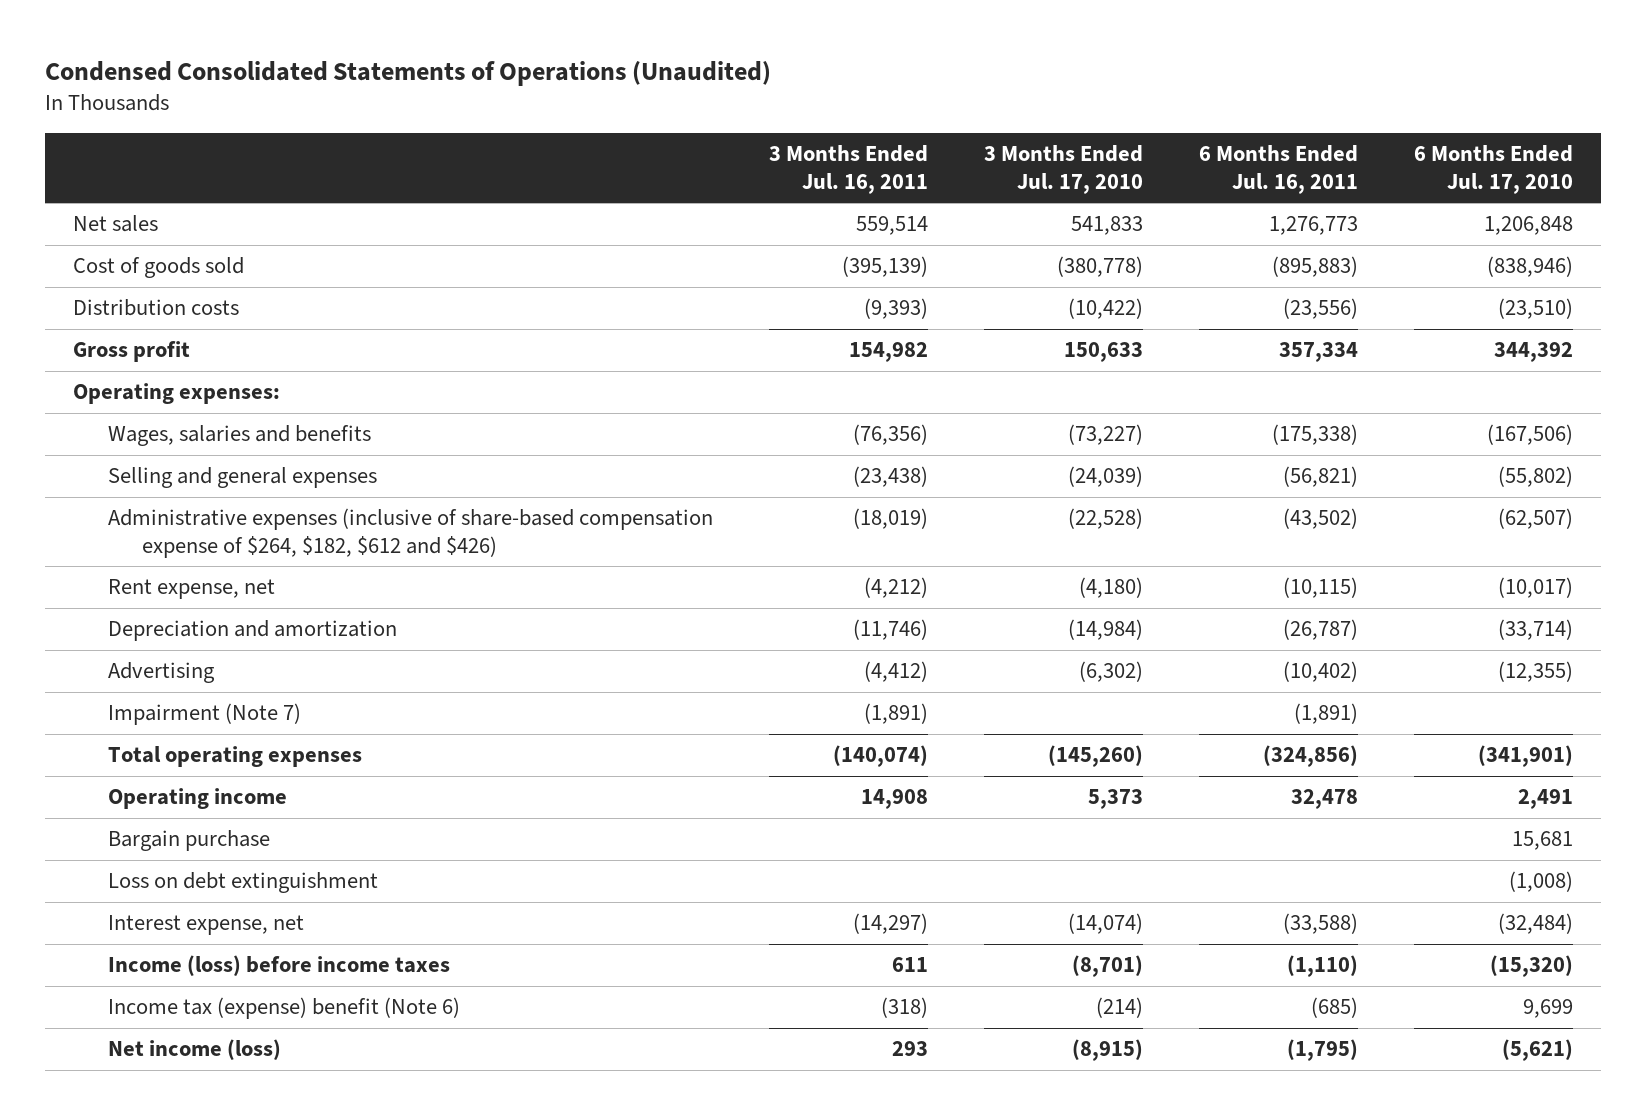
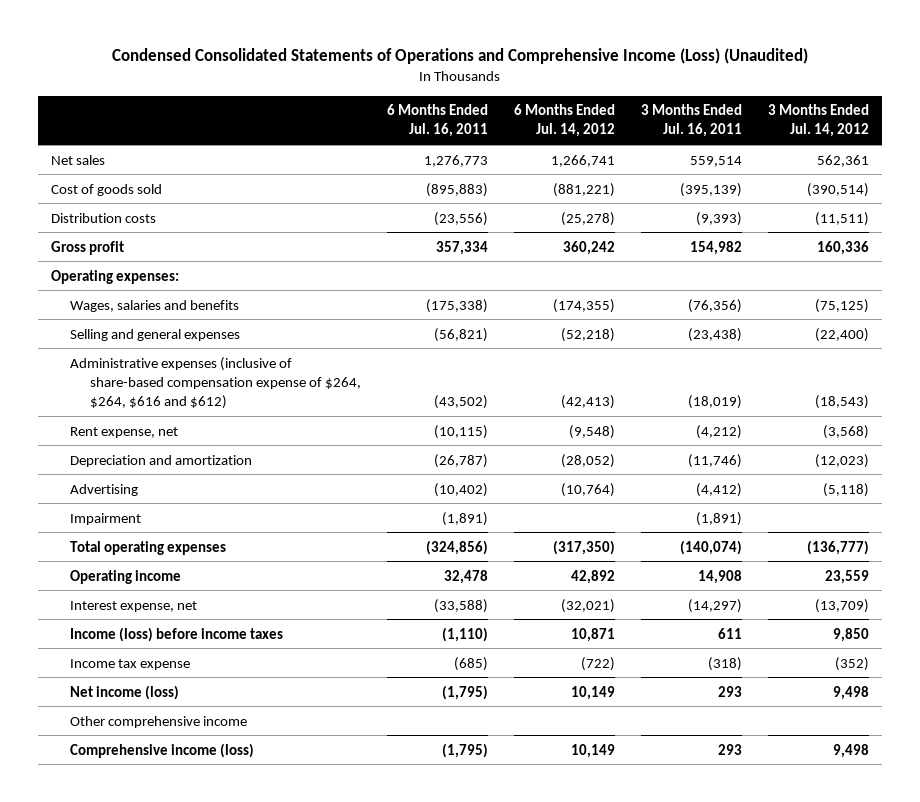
[44,60,771,86] Condensed Consolidated Statements of Operations (Unaudited) -> [111,47,808,64] Condensed Consolidated Statements of Operations and Comprehensive Income (Loss) (Unaudited)
[983,145,1143,195] 3 Months Ended Jul. 17, 2010 -> none
[1413,145,1573,195] 6 Months Ended Jul. 17, 2010 -> none
none -> [513,104,615,138] 6 Months Ended Jul. 14, 2012
none -> [768,104,870,138] 3 Months Ended Jul. 14, 2012
[107,508,713,559] Administrative expenses (inclusive of share-based compensation expense of $264, $182, $612 and $426) -> [70,356,361,409] Administrative expenses (inclusive of share-based compensation expense of $264, $264, $616 and $612)
[107,703,301,726] Impairment (Note 7) -> [70,512,142,525] Impairment
[107,830,270,852] Bargain purchase -> none
[107,872,378,894] Loss on debt extinguishment -> none
[107,997,460,1020] Income tax (expense) benefit (Note 6) -> [70,658,191,670] Income tax expense
none -> [70,715,248,728] Other comprehensive income
none -> [70,742,255,758] Comprehensive income (loss)

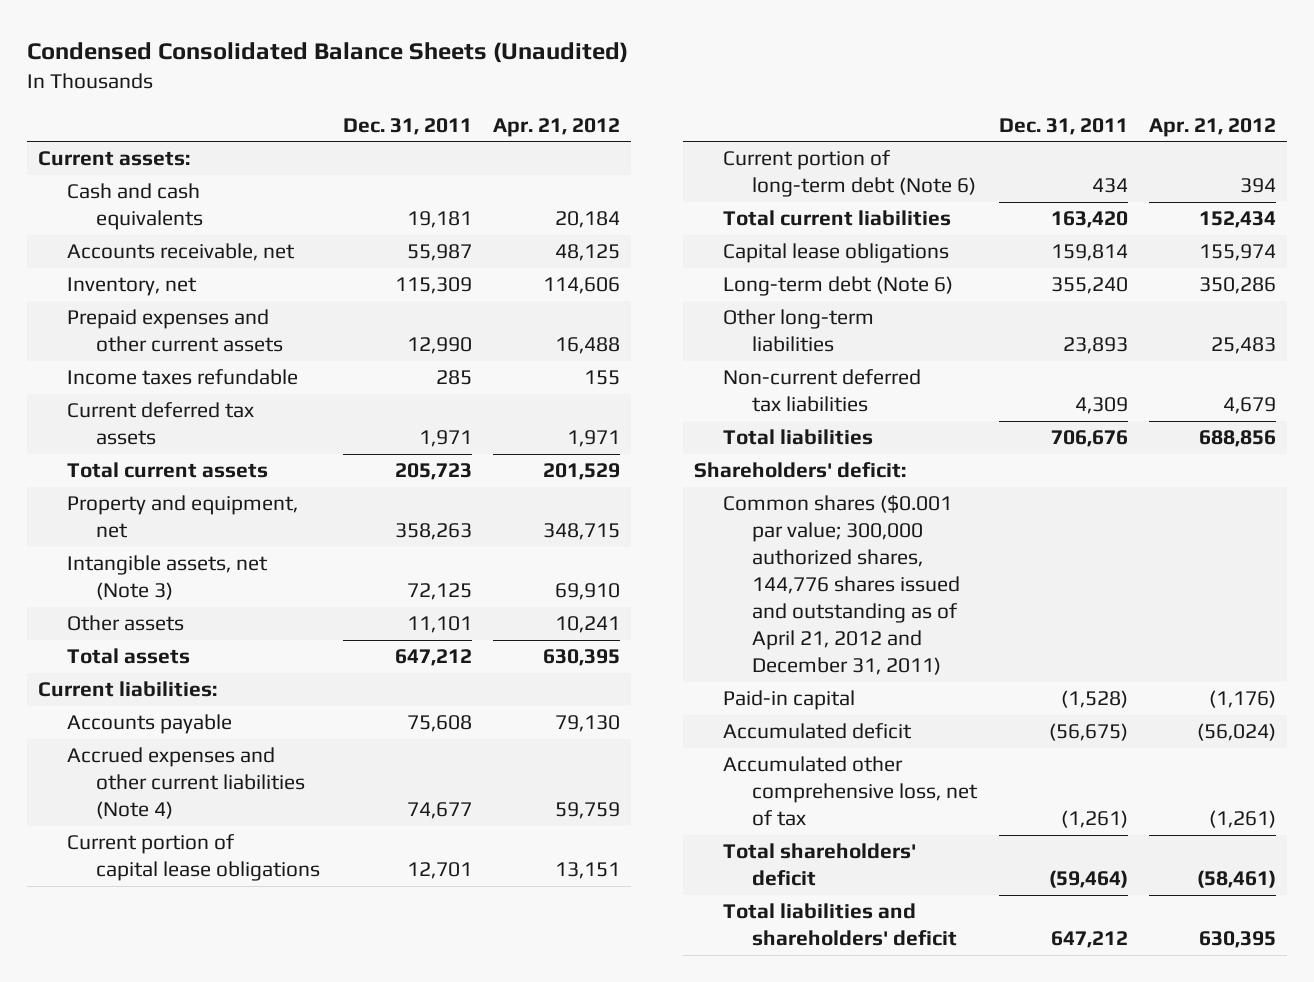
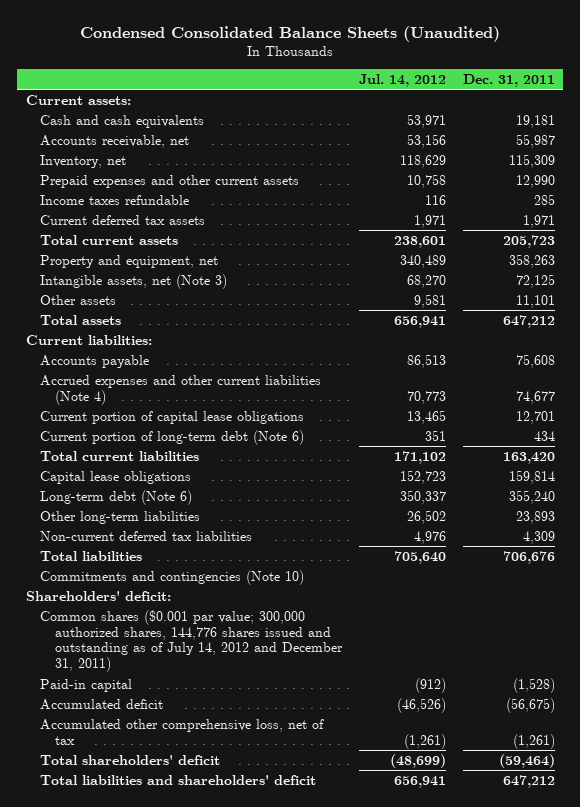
[492,117,620,137] Apr. 21, 2012 -> none
none -> [358,73,446,87] Jul. 14, 2012
none -> [40,569,305,585] Commitments and contingencies (Note 10)
[722,495,961,676] Common shares ($0.001 par value; 300,000 authorized shares, 144,776 shares issued and outstanding as of April 21, 2012 and December 31, 2011) -> [40,609,343,673] Common shares ($0.001 par value; 300,000 authorized shares, 144,776 shares issued and outstanding as of July 14, 2012 and December 31, 2011)

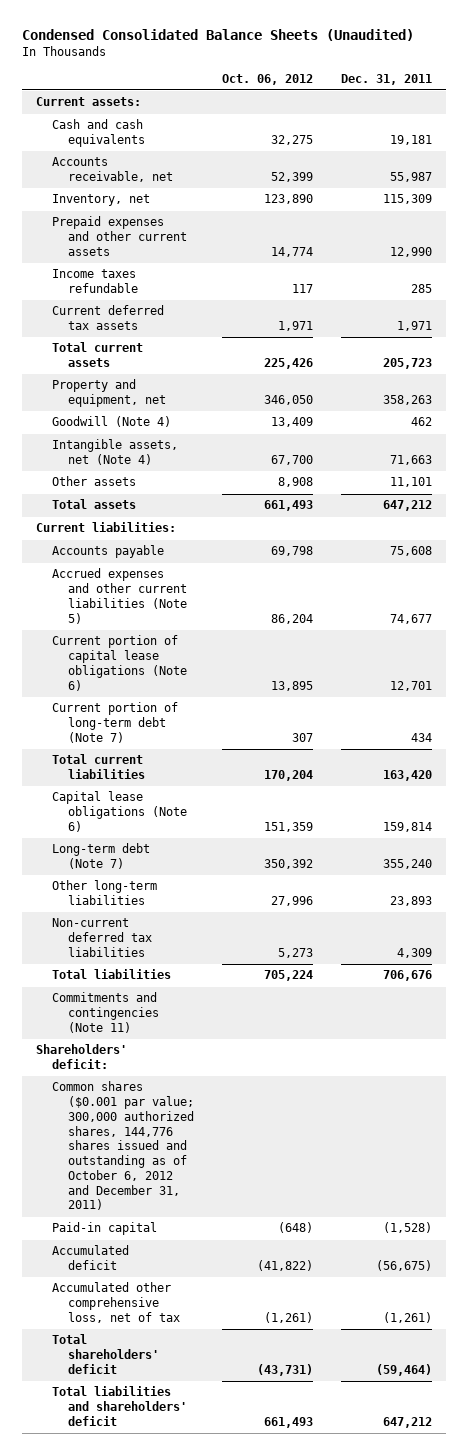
[358,73,446,87] Jul. 14, 2012 -> none
none -> [221,73,313,85] Oct. 06, 2012
none -> [51,416,171,428] Goodwill (Note 4)
[40,273,228,289] Intangible assets, net (Note 3) -> [51,439,178,466] Intangible assets, net (Note 4)
[515,273,555,288] 72,125 -> [390,455,433,466] 71,663
[40,374,322,405] Accrued expenses and other current liabilities (Note 4) -> [51,568,187,624] Accrued expenses and other current liabilities (Note 5)
[40,410,305,424] Current portion of capital lease obligations -> [51,635,187,691] Current portion of capital lease obligations (Note 6)
[40,429,305,445] Current portion of long-term debt (Note 6) -> [51,702,178,743] Current portion of long-term debt (Note 7)
[40,470,192,484] Capital lease obligations -> [51,791,187,832] Capital lease obligations (Note 6)
[40,489,193,505] Long-term debt (Note 6) -> [51,843,150,870] Long-term debt (Note 7)
[40,569,305,585] Commitments and contingencies (Note 10) -> [51,992,159,1033] Commitments and contingencies (Note 11)
[40,609,343,673] Common shares ($0.001 par value; 300,000 authorized shares, 144,776 shares issued and outstanding as of July 14, 2012 and December 31, 2011) -> [51,1081,194,1211] Common shares ($0.001 par value; 300,000 authorized shares, 144,776 shares issued and outstanding as of October 6, 2012 and December 31, 2011)

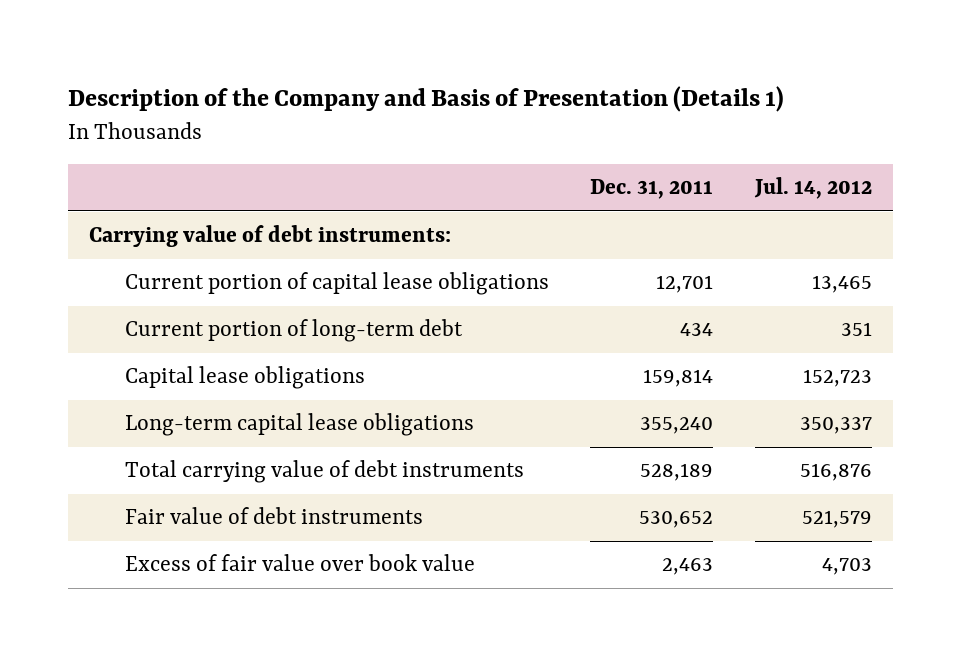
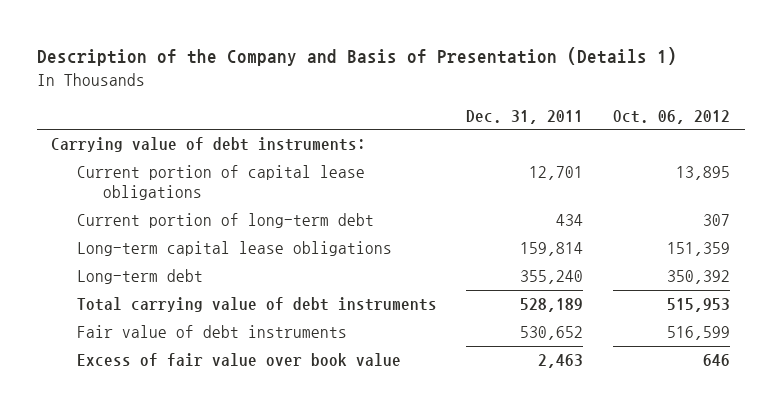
[753,177,872,200] Jul. 14, 2012 -> none
none -> [612,109,730,124] Oct. 06, 2012
[124,366,365,390] Capital lease obligations -> [77,241,393,257] Long-term capital lease obligations
[124,413,474,437] Long-term capital lease obligations -> [77,269,204,285] Long-term debt

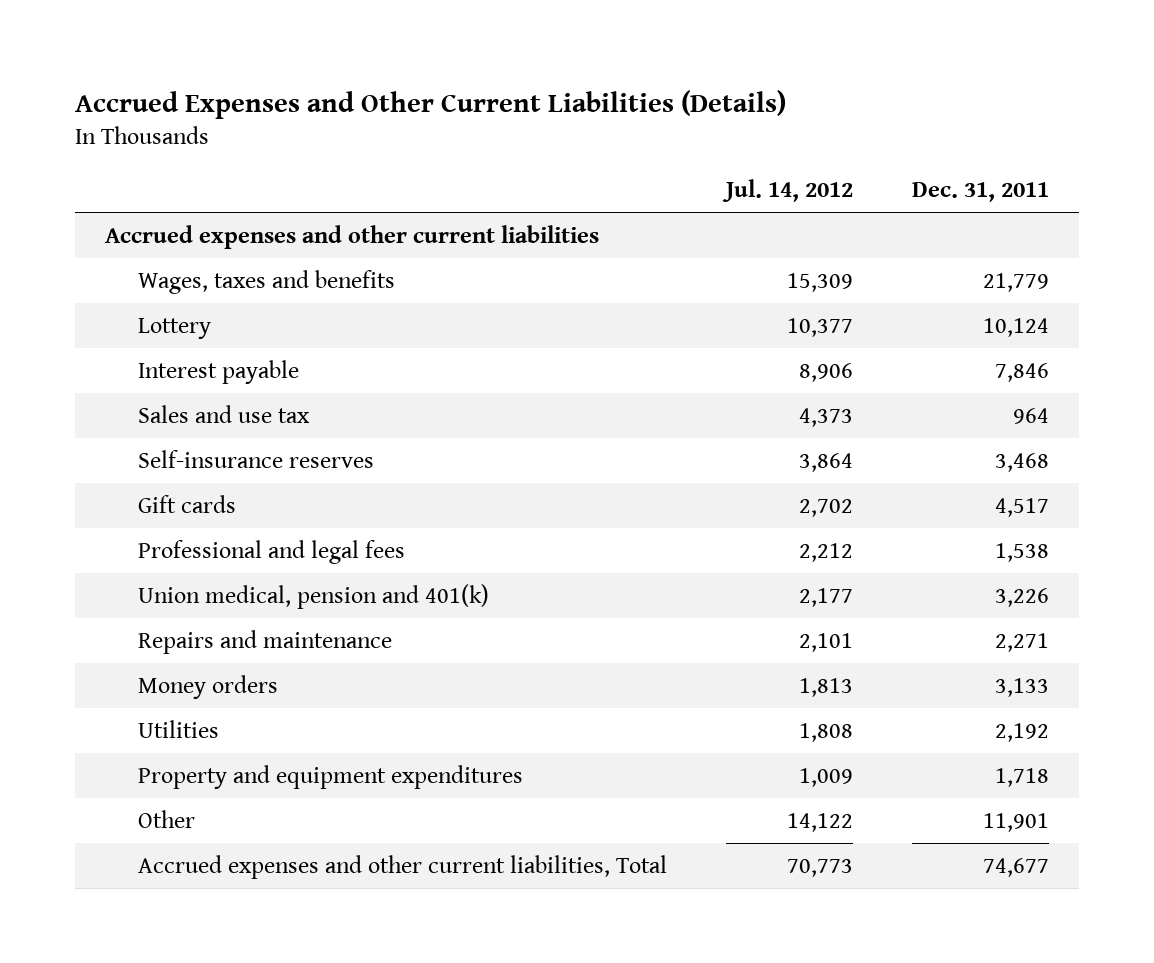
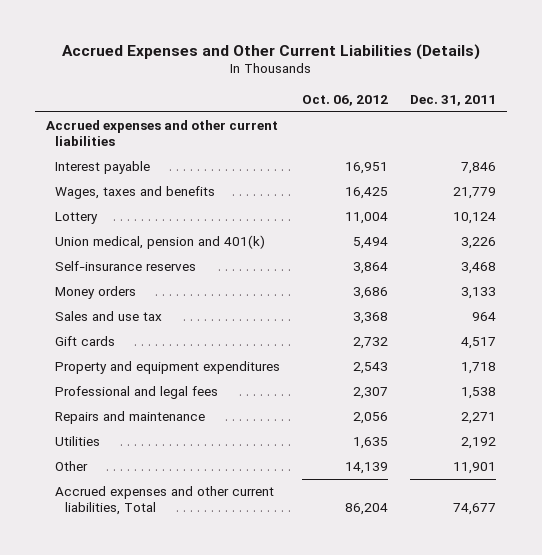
[721,179,853,203] Jul. 14, 2012 -> none
none -> [302,95,389,107] Oct. 06, 2012
[137,359,299,384] Interest payable -> [55,161,151,175] Interest payable
[137,583,489,609] Union medical, pension and 401(k) -> [55,235,266,250] Union medical, pension and 401(k)
[137,674,278,699] Money orders -> [55,286,137,300] Money orders
[137,404,310,423] Sales and use tax -> [55,311,163,322] Sales and use tax
[137,764,523,789] Property and equipment expenditures -> [55,361,281,375] Property and equipment expenditures

